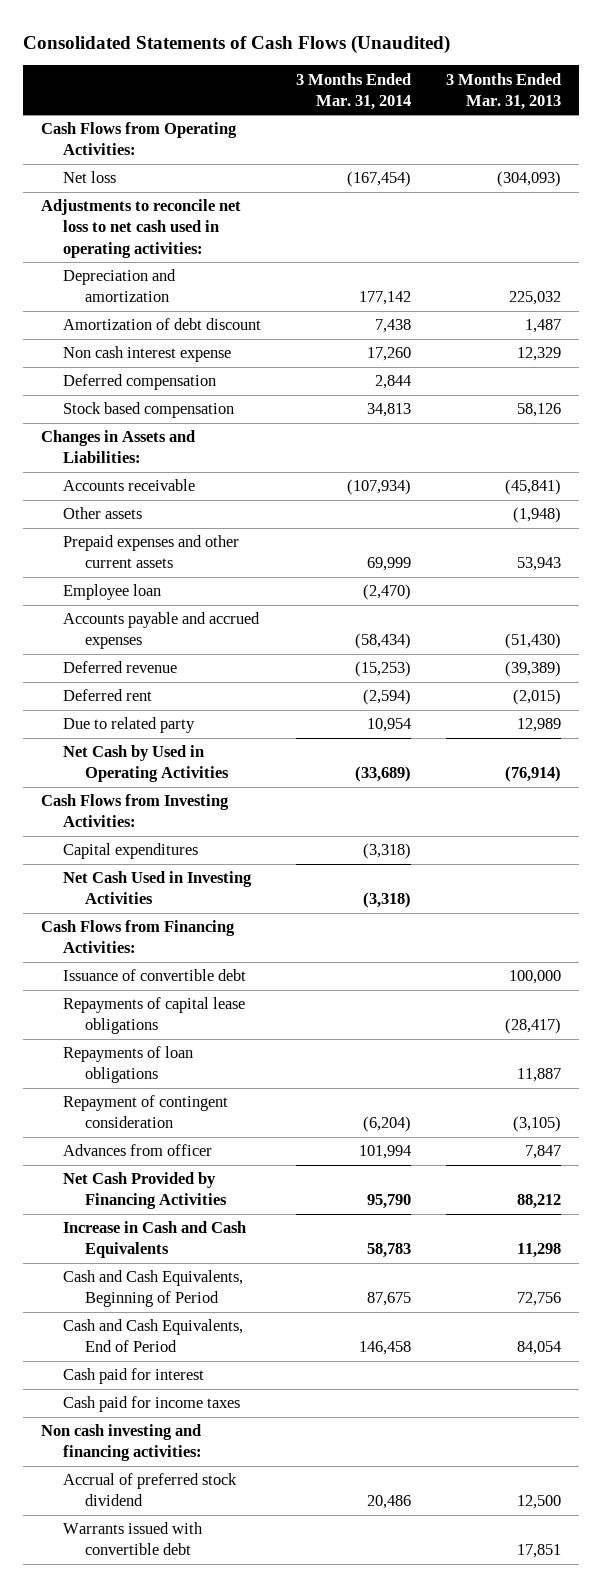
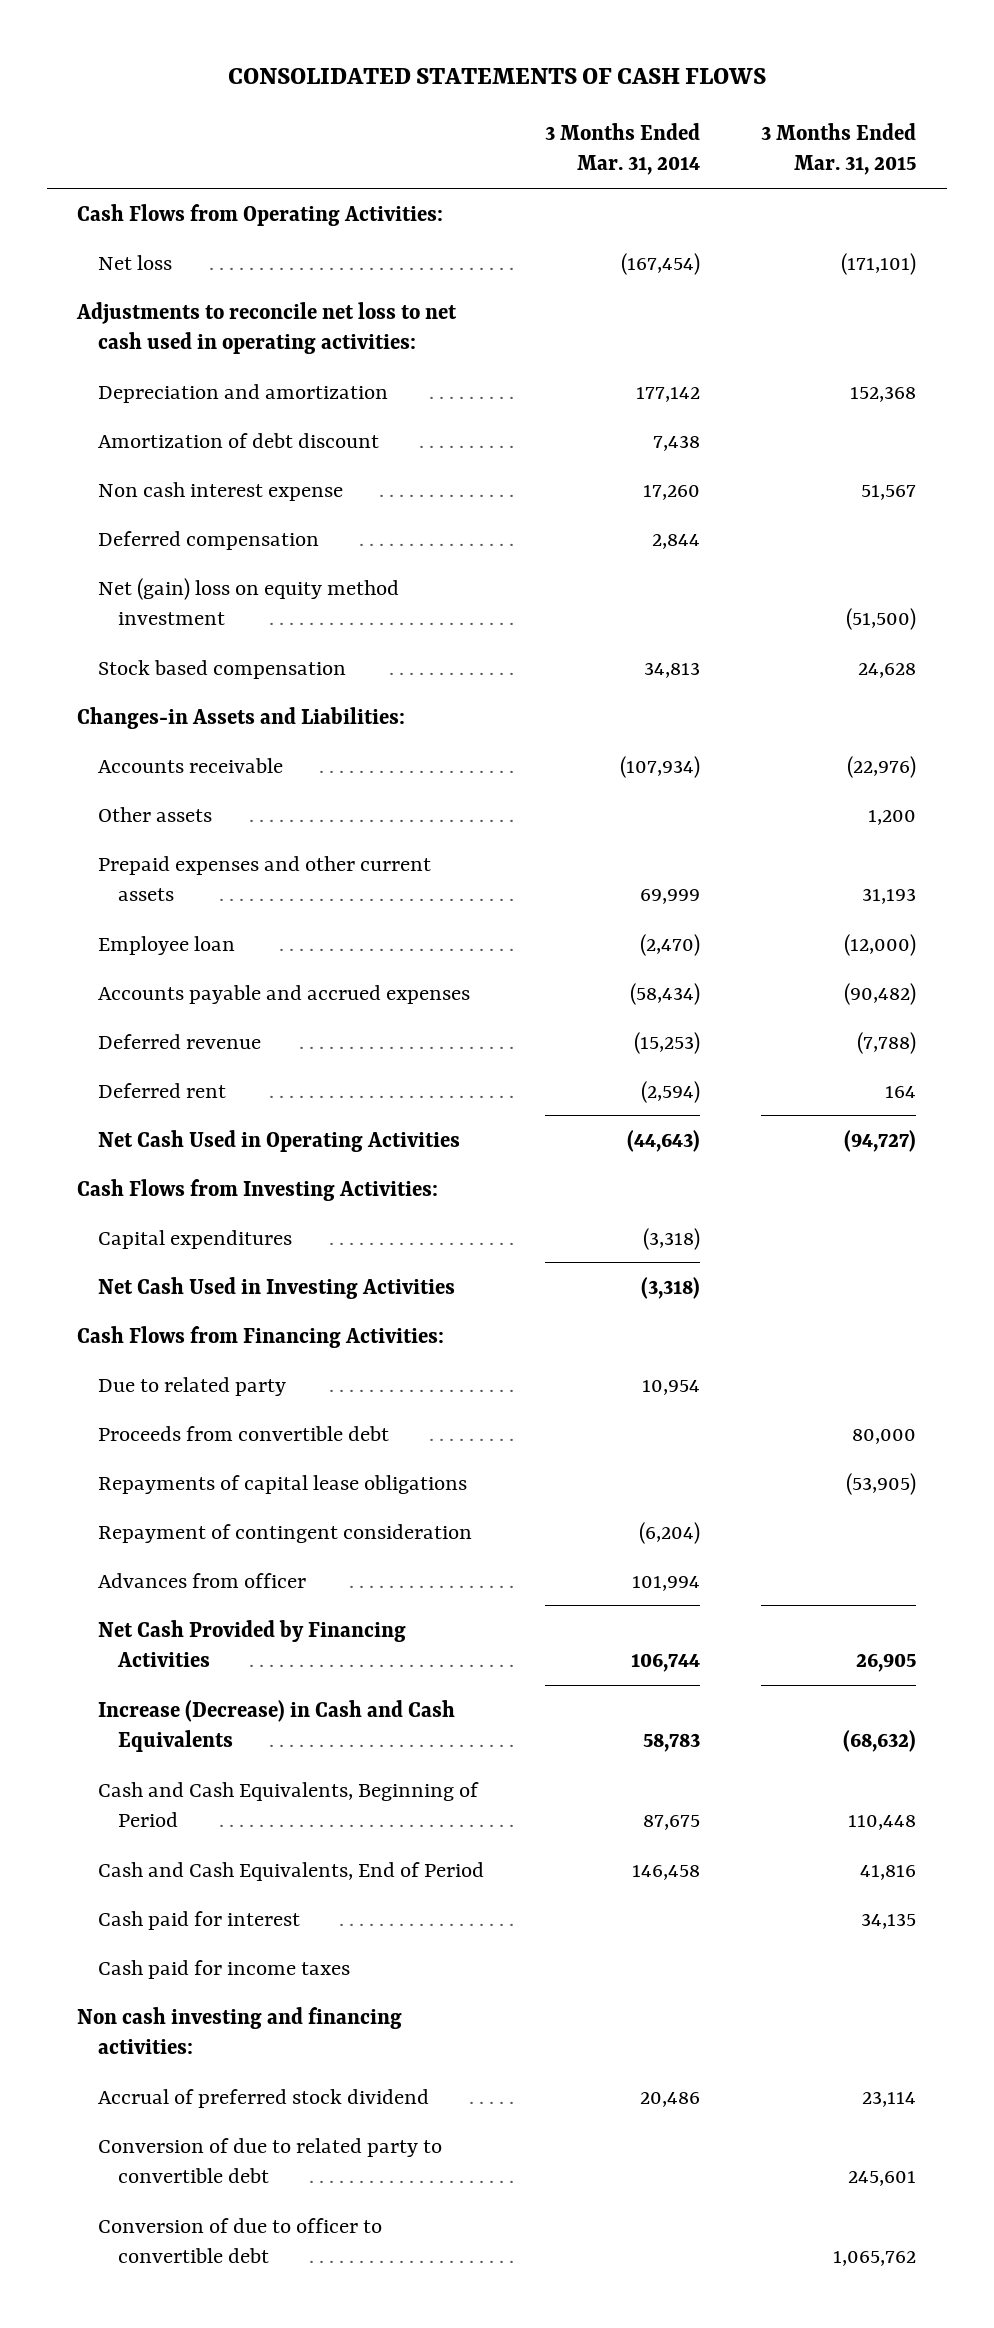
[23,34,451,54] Consolidated Statements of Cash Flows (Unaudited) -> [227,68,766,85] CONSOLIDATED STATEMENTS OF CASH FLOWS
[446,72,562,110] 3 Months Ended Mar. 31, 2013 -> none
none -> [761,122,917,176] 3 Months Ended Mar. 31, 2015
none -> [97,577,399,625] Net (gain) loss on equity method investment
[40,430,195,464] Changes in Assets and Liabilities: -> [77,706,406,729] Changes-in Assets and Liabilities:
[62,745,230,783] Net Cash by Used in Operating Activities -> [97,1129,460,1152] Net Cash Used in Operating Activities
[355,766,412,783] (33,689) -> [626,1129,700,1152] (44,643)
[62,717,195,734] Due to related party -> [97,1376,286,1396] Due to related party
[62,969,246,982] Issuance of convertible debt -> [97,1425,389,1441] Proceeds from convertible debt
[62,1046,193,1084] Repayments of loan obligations -> none
[367,1194,412,1210] 95,790 -> [630,1652,700,1672] 106,744
[62,1221,246,1259] Increase in Cash and Cash Equivalents -> [97,1699,455,1752] Increase (Decrease) in Cash and Cash Equivalents
[62,1522,203,1556] Warrants issued with convertible debt -> none
none -> [97,2137,442,2183] Conversion of due to related party to convertible debt
none -> [97,2217,382,2263] Conversion of due to officer to convertible debt

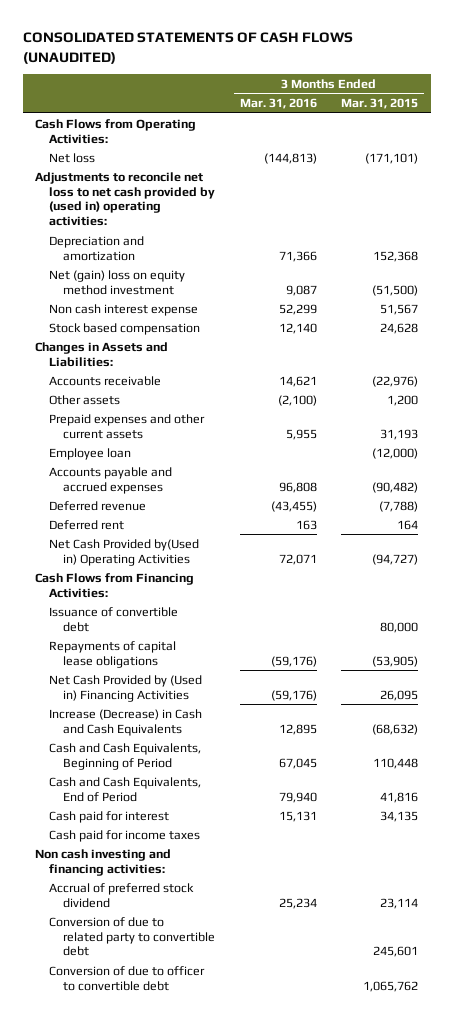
[227,68,766,85] CONSOLIDATED STATEMENTS OF CASH FLOWS -> [23,32,354,64] CONSOLIDATED STATEMENTS OF CASH FLOWS (UNAUDITED)
[544,122,700,176] 3 Months Ended Mar. 31, 2014 -> none
none -> [239,98,317,110] Mar. 31, 2016
[76,301,458,354] Adjustments to reconcile net loss to net cash used in operating activities: -> [35,171,216,227] Adjustments to reconcile net loss to net cash provided by (used in) operating activities:
[97,432,379,448] Amortization of debt discount -> none
[97,530,319,550] Deferred compensation -> none
[97,481,343,501] Non cash interest expense -> [49,303,199,316] Non cash interest expense
[77,706,406,729] Changes-in Assets and Liabilities: -> [35,341,169,367] Changes in Assets and Liabilities:
[77,1178,439,1201] Cash Flows from Investing Activities: -> none
[97,1229,292,1249] Capital expenditures -> none
[97,1276,455,1299] Net Cash Used in Investing Activities -> none
[97,1129,460,1152] Net Cash Used in Operating Activities -> [49,538,200,566] Net Cash Provided by(Used in) Operating Activities
[97,1376,286,1396] Due to related party -> none
[97,1425,389,1441] Proceeds from convertible debt -> none
none -> [49,606,179,632] Issuance of convertible debt
[97,1523,472,1543] Repayment of contingent consideration -> none
[97,1572,306,1588] Advances from officer -> none
[97,1619,406,1667] Net Cash Provided by Financing Activities -> [49,674,203,702] Net Cash Provided by (Used in) Financing Activities
[856,1652,917,1672] 26,905 -> [380,689,419,701] 26,095

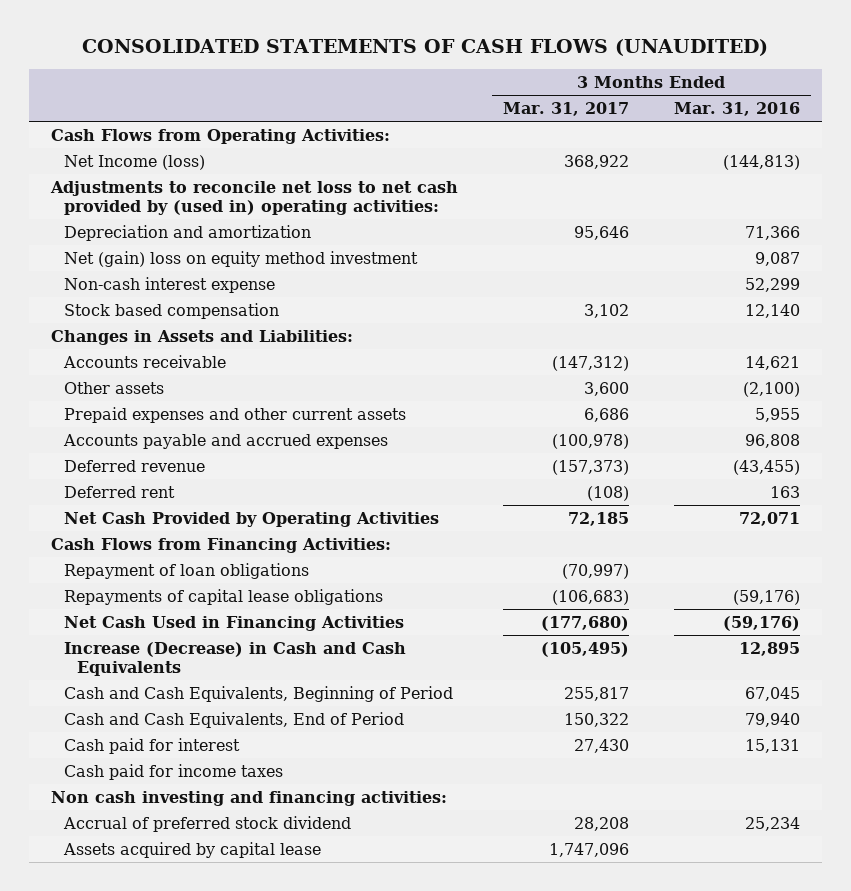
[341,98,419,110] Mar. 31, 2015 -> none
none -> [502,102,629,117] Mar. 31, 2017
[49,152,96,163] Net loss -> [64,154,206,170] Net Income (loss)
[49,303,199,316] Non cash interest expense -> [64,276,276,293] Non-cash interest expense
[49,447,132,460] Employee loan -> none
[49,538,200,566] Net Cash Provided by(Used in) Operating Activities -> [64,511,440,527] Net Cash Provided by Operating Activities
[49,606,179,632] Issuance of convertible debt -> none
none -> [64,562,310,579] Repayment of loan obligations
[49,674,203,702] Net Cash Provided by (Used in) Financing Activities -> [64,615,405,631] Net Cash Used in Financing Activities
[49,916,215,957] Conversion of due to related party to convertible debt -> none
[49,965,206,991] Conversion of due to officer to convertible debt -> none
none -> [63,841,322,858] Assets acquired by capital lease

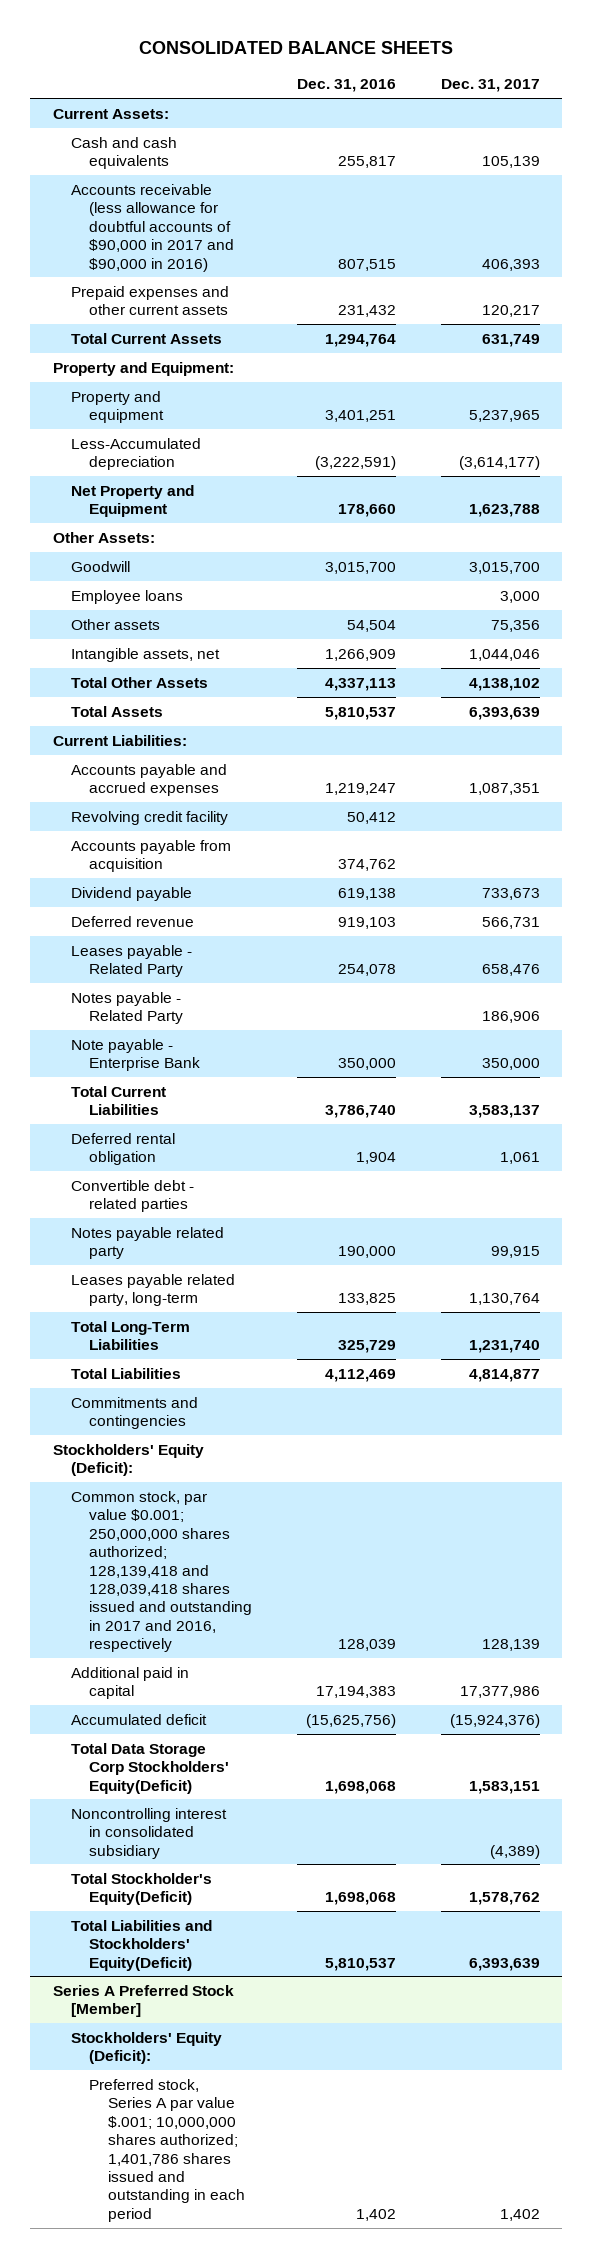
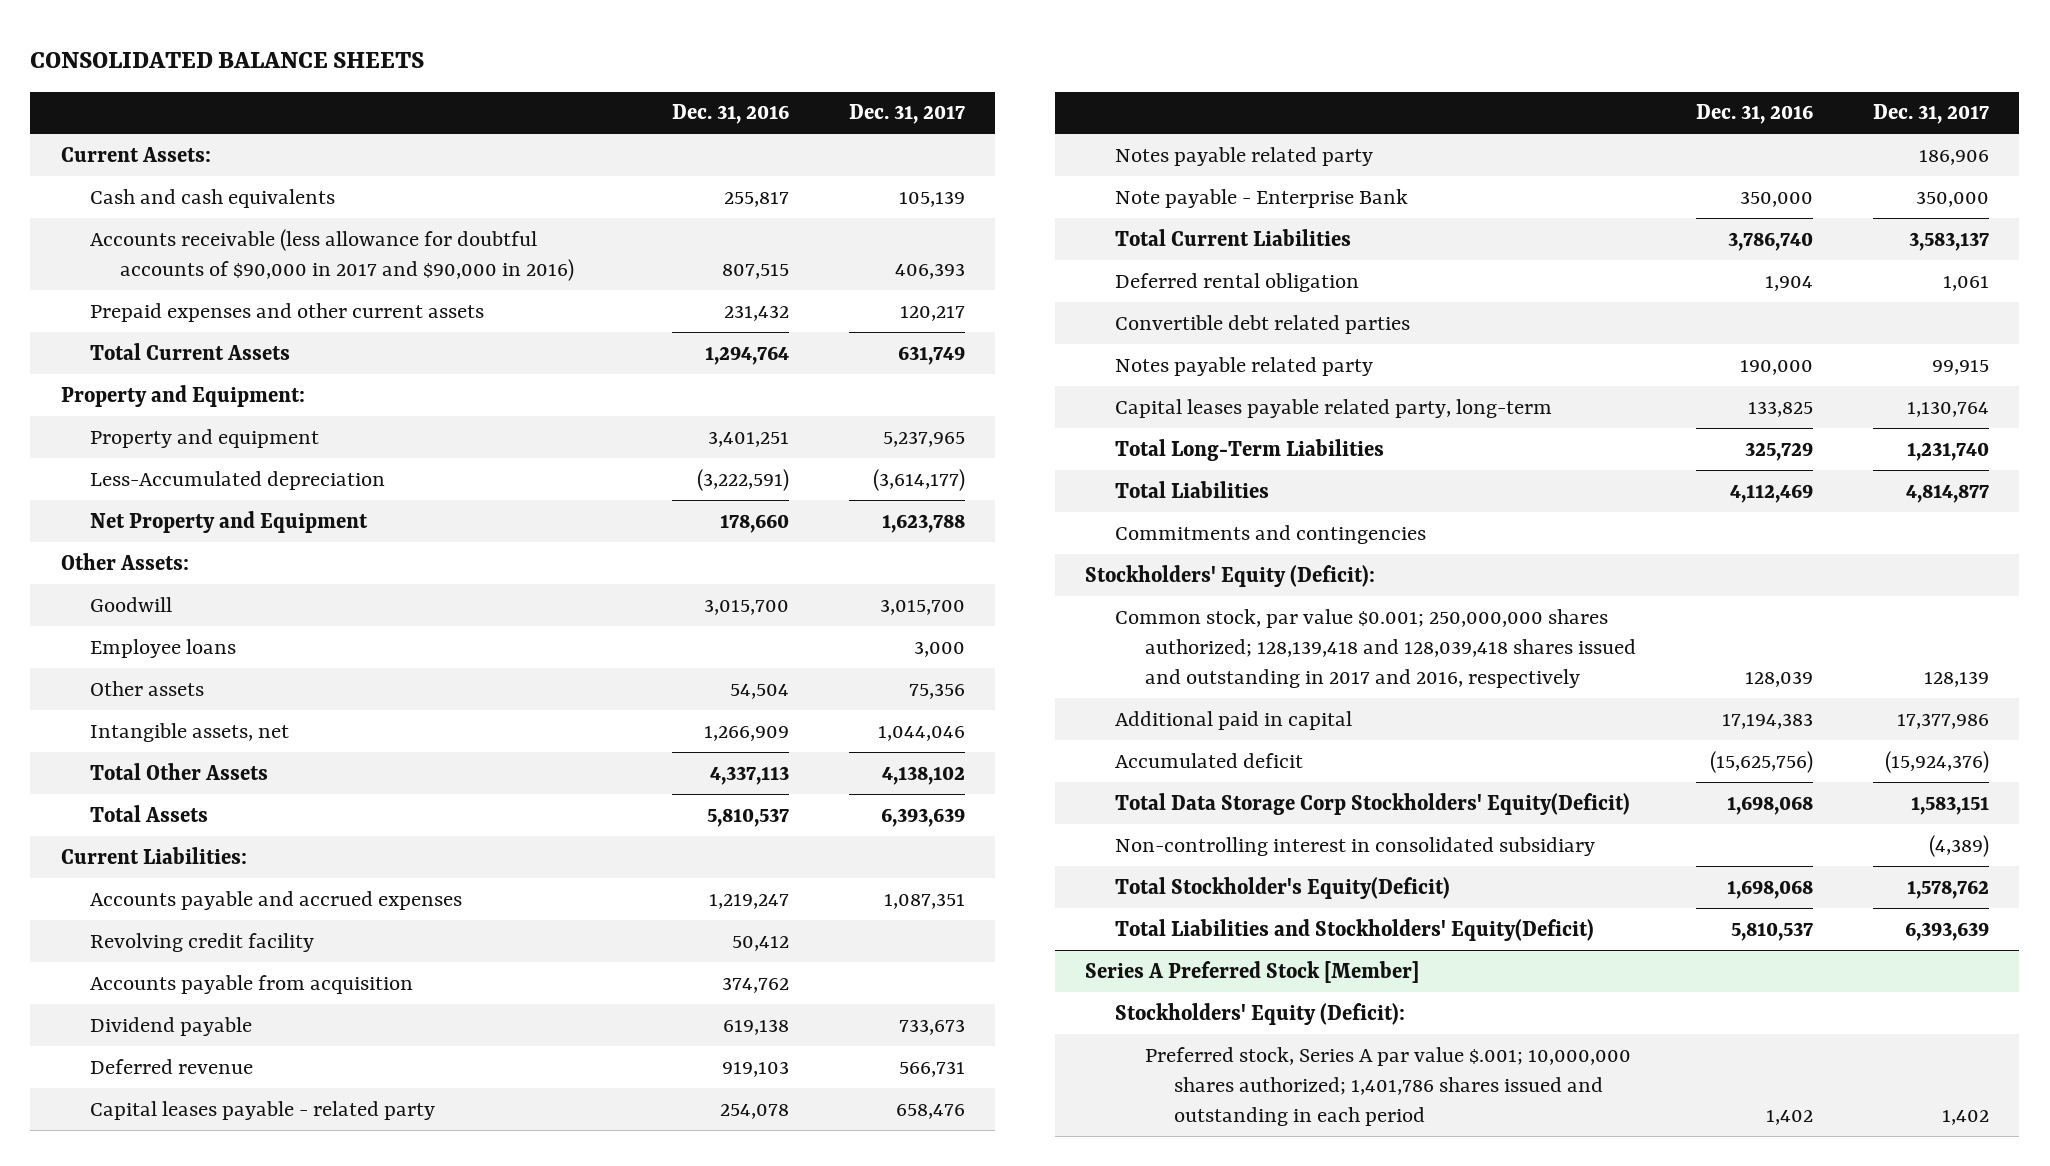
[71,944,193,978] Leases payable - Related Party -> [90,1100,436,1120] Capital leases payable - related party
[71,991,184,1025] Notes payable - Related Party -> [1114,146,1373,166] Notes payable related party
[71,1179,195,1213] Convertible debt - related parties -> [1114,314,1410,334] Convertible debt related parties
[71,1273,236,1307] Leases payable related party, long-term -> [1114,398,1552,418] Capital leases payable related party, long-term
[71,1807,228,1859] Noncontrolling interest in consolidated subsidiary -> [1114,836,1595,856] Non-controlling interest in consolidated subsidiary

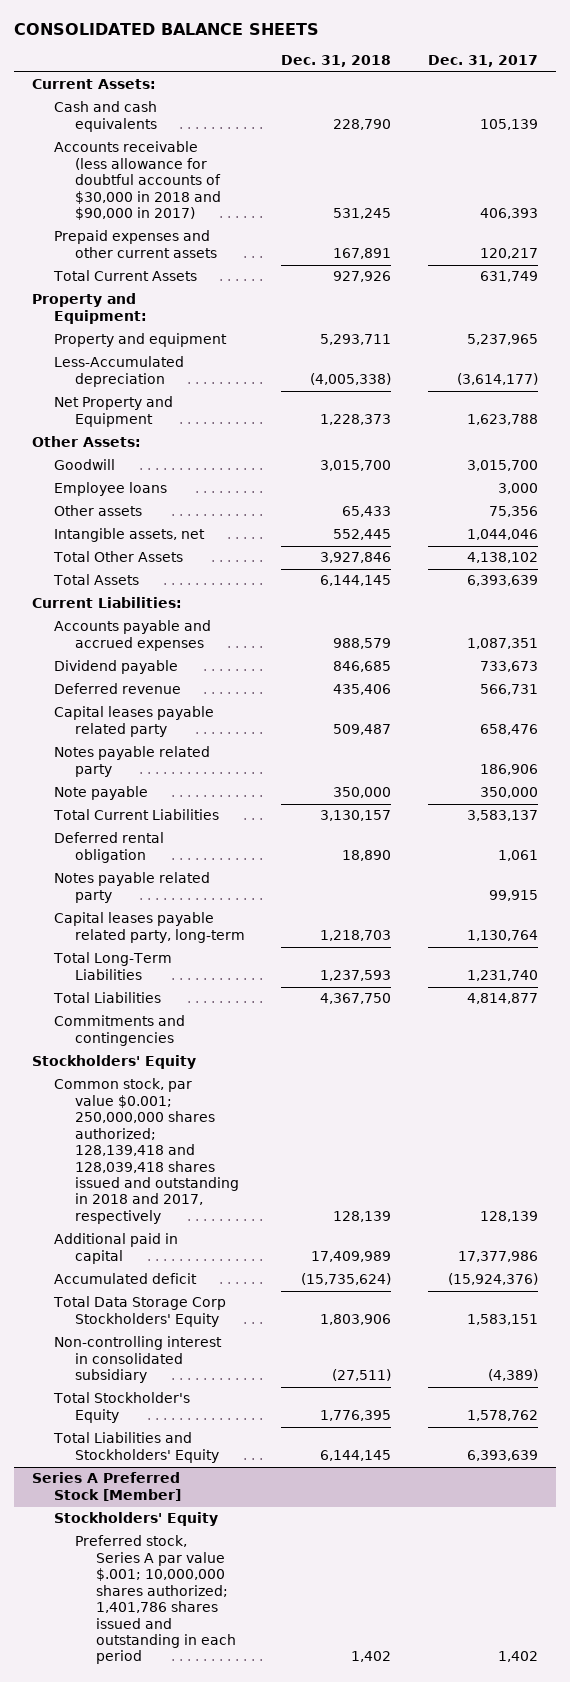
[671,104,789,125] Dec. 31, 2016 -> none
none -> [281,54,392,67] Dec. 31, 2018
[90,228,575,281] Accounts receivable (less allowance for doubtful accounts of $90,000 in 2017 and $90,000 in 2016) -> [53,141,221,221] Accounts receivable (less allowance for doubtful accounts of $30,000 in 2018 and $90,000 in 2017)
[90,932,315,952] Revolving credit facility -> none
[90,974,414,994] Accounts payable from acquisition -> none
[90,1100,436,1120] Capital leases payable - related party -> [53,706,214,737] Capital leases payable related party
[1114,188,1408,208] Note payable - Enterprise Bank -> [53,786,148,801] Note payable
[1114,314,1410,334] Convertible debt related parties -> none
[1084,564,1375,587] Stockholders' Equity (Deficit): -> [32,1055,197,1070] Stockholders' Equity
[1114,608,1636,689] Common stock, par value $0.001; 250,000,000 shares authorized; 128,139,418 and 128,039,418 shares issued and outstanding in 2017 and 2016, respectively -> [53,1078,239,1224] Common stock, par value $0.001; 250,000,000 shares authorized; 128,139,418 and 128,039,418 shares issued and outstanding in 2018 and 2017, respectively
[1114,792,1630,815] Total Data Storage Corp Stockholders' Equity(Deficit) -> [52,1296,226,1327] Total Data Storage Corp Stockholders' Equity
[1114,876,1450,899] Total Stockholder's Equity(Deficit) -> [52,1392,190,1423] Total Stockholder's Equity
[1114,918,1594,941] Total Liabilities and Stockholders' Equity(Deficit) -> [52,1432,219,1463] Total Liabilities and Stockholders' Equity
[1114,1002,1405,1025] Stockholders' Equity (Deficit): -> [53,1512,218,1527] Stockholders' Equity

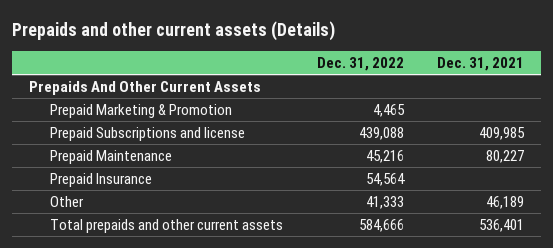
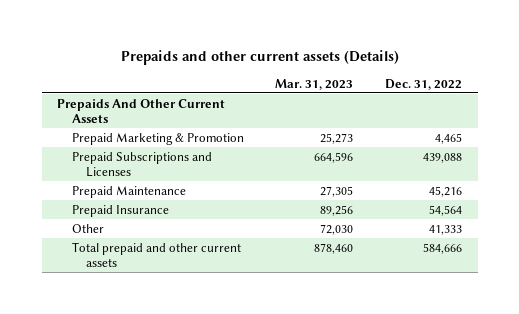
[437,57,525,72] Dec. 31, 2021 -> none
none -> [275,78,354,90] Mar. 31, 2023
[50,126,246,141] Prepaid Subscriptions and license -> [71,151,212,177] Prepaid Subscriptions and Licenses
[50,218,284,233] Total prepaids and other current assets -> [71,241,241,267] Total prepaid and other current assets

